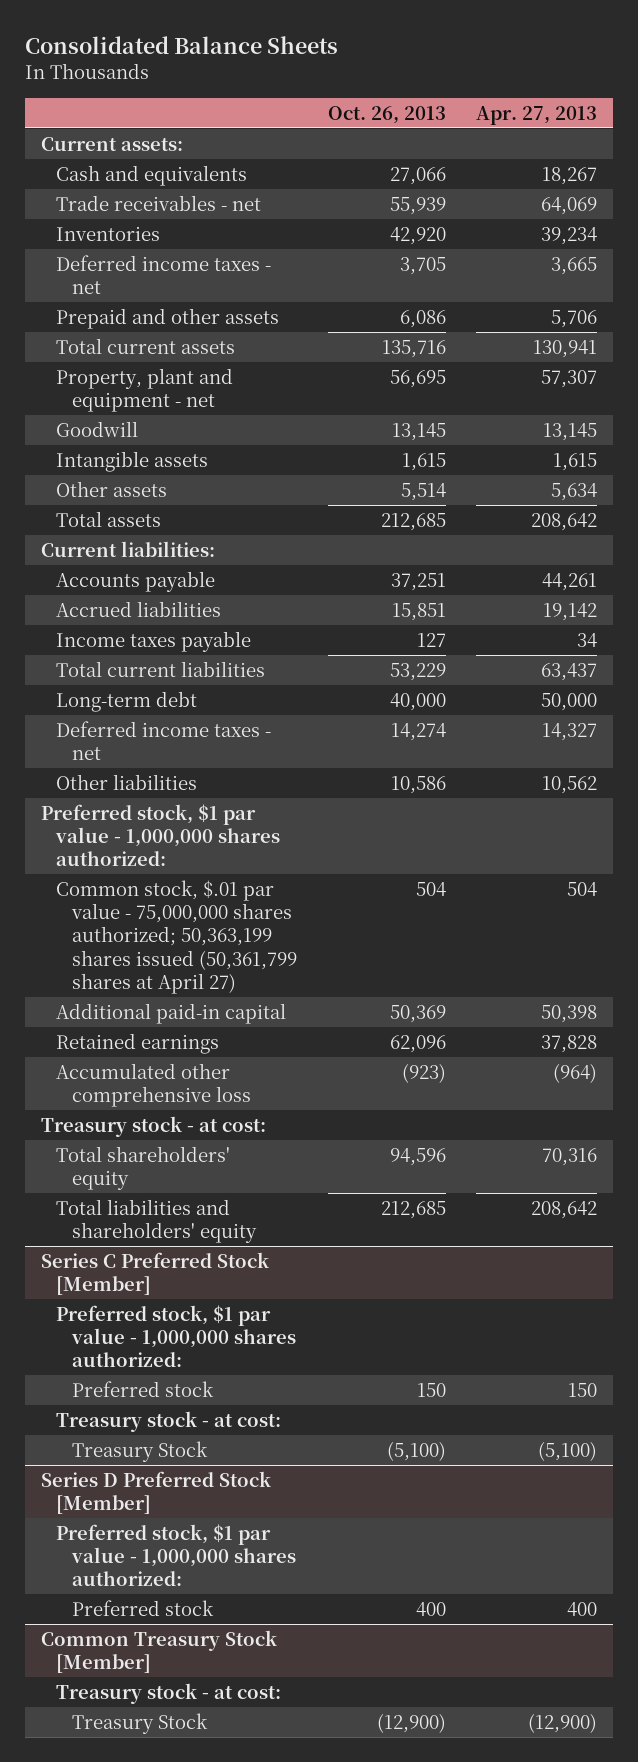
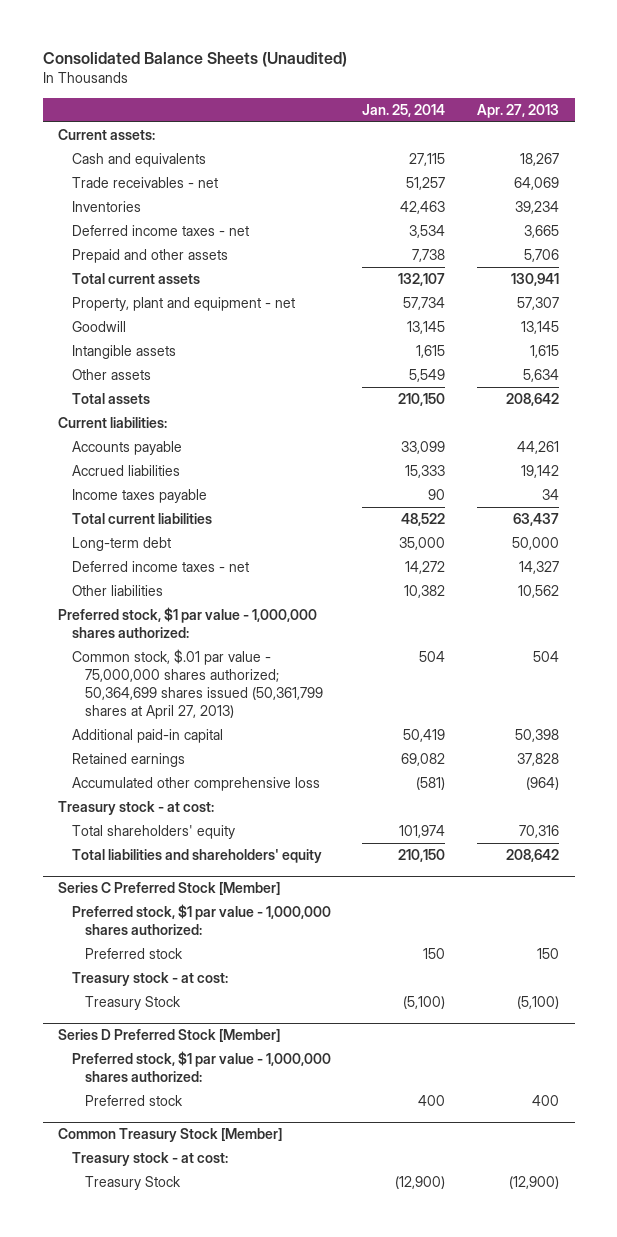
[25,36,339,55] Consolidated Balance Sheets -> [42,52,347,68] Consolidated Balance Sheets (Unaudited)
[327,105,446,124] Oct. 26, 2013 -> none
none -> [362,103,446,117] Jan. 25, 2014
[56,879,298,995] Common stock, $.01 par value - 75,000,000 shares authorized; 50,363,199 shares issued (50,361,799 shares at April 27) -> [71,649,324,720] Common stock, $.01 par value - 75,000,000 shares authorized; 50,364,699 shares issued (50,361,799 shares at April 27, 2013)

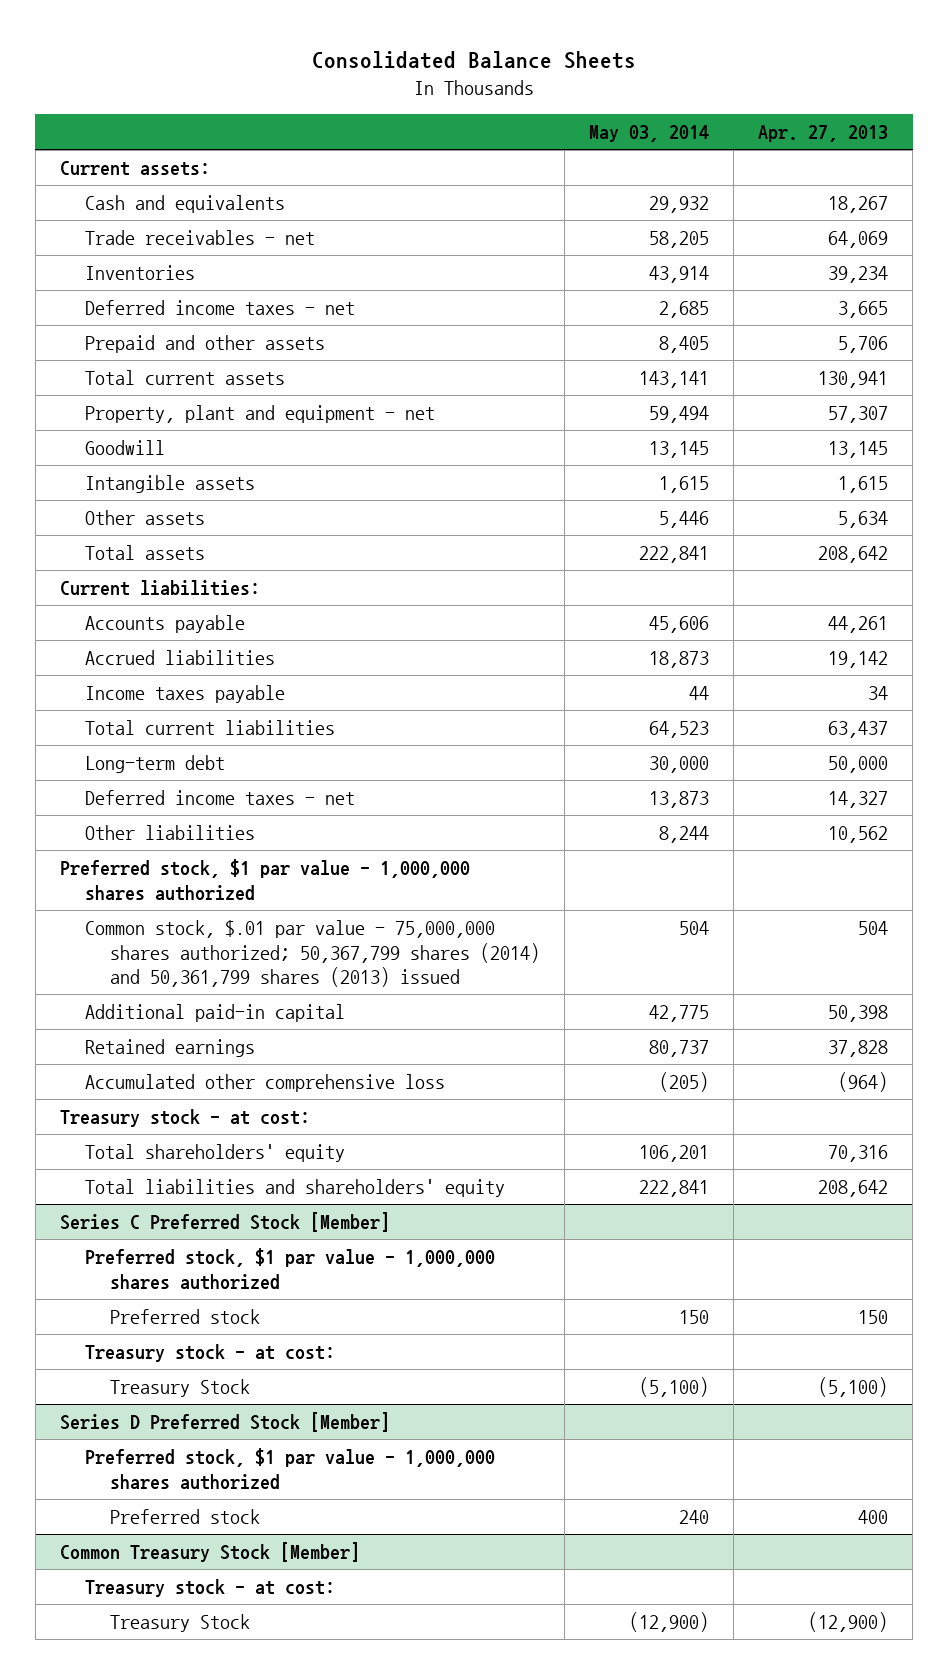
[42,52,347,68] Consolidated Balance Sheets (Unaudited) -> [311,50,636,69] Consolidated Balance Sheets
[362,103,446,117] Jan. 25, 2014 -> none
none -> [588,125,709,143] May 03, 2014
[58,607,318,639] Preferred stock, $1 par value - 1,000,000 shares authorized: -> [60,858,471,901] Preferred stock, $1 par value - 1,000,000 shares authorized
[71,649,324,720] Common stock, $.01 par value - 75,000,000 shares authorized; 50,364,699 shares issued (50,361,799 shares at April 27, 2013) -> [84,919,540,988] Common stock, $.01 par value - 75,000,000 shares authorized; 50,367,799 shares (2014) and 50,361,799 shares (2013) issued
[71,904,331,936] Preferred stock, $1 par value - 1,000,000 shares authorized: -> [84,1247,495,1290] Preferred stock, $1 par value - 1,000,000 shares authorized
[71,1051,331,1083] Preferred stock, $1 par value - 1,000,000 shares authorized: -> [84,1447,495,1490] Preferred stock, $1 par value - 1,000,000 shares authorized

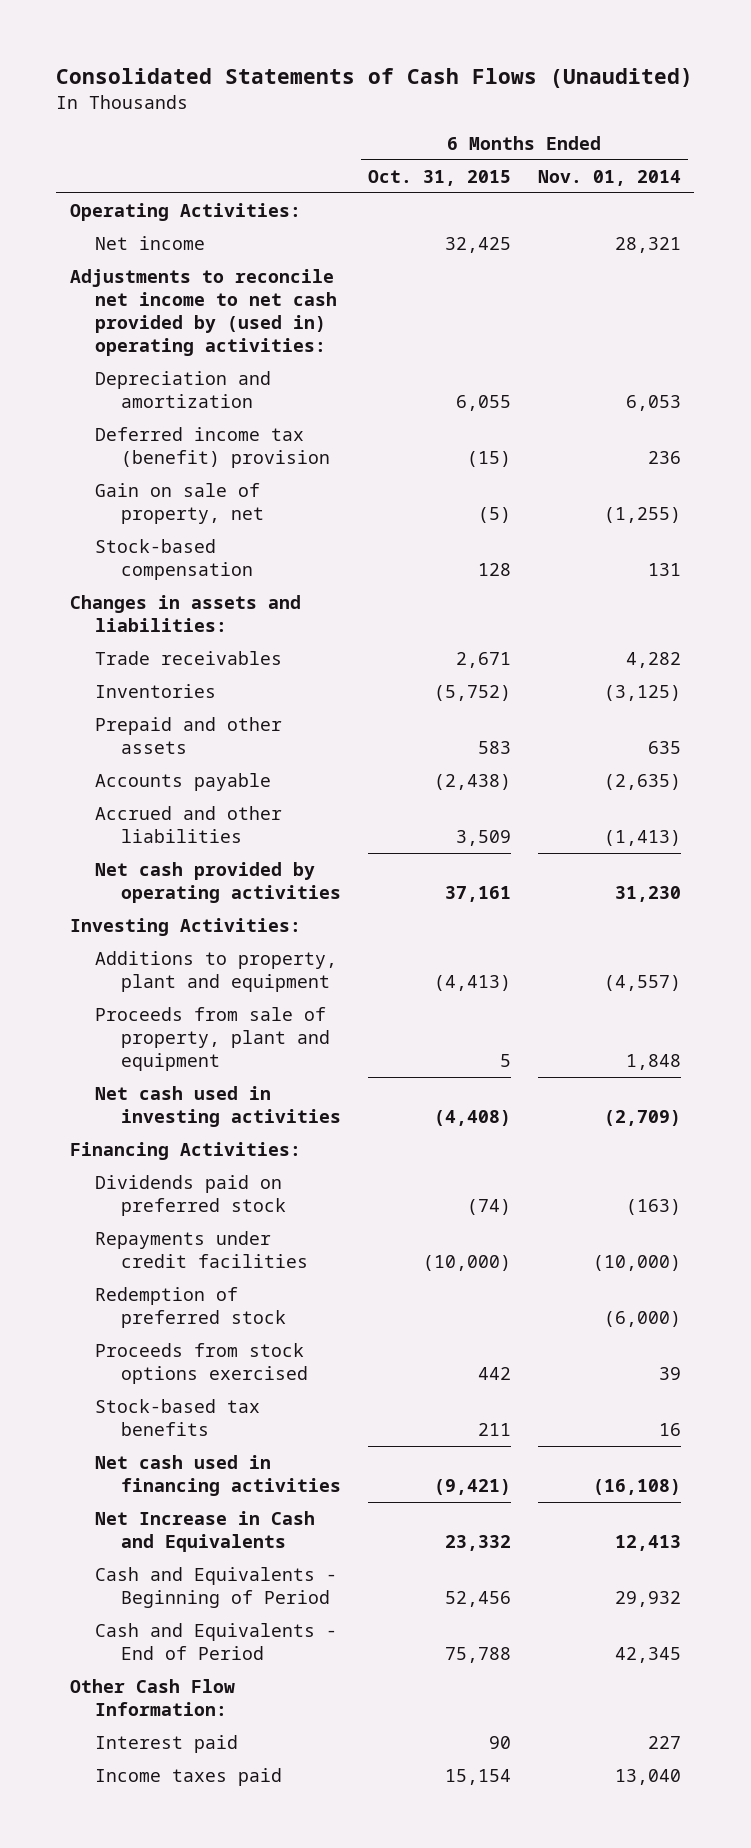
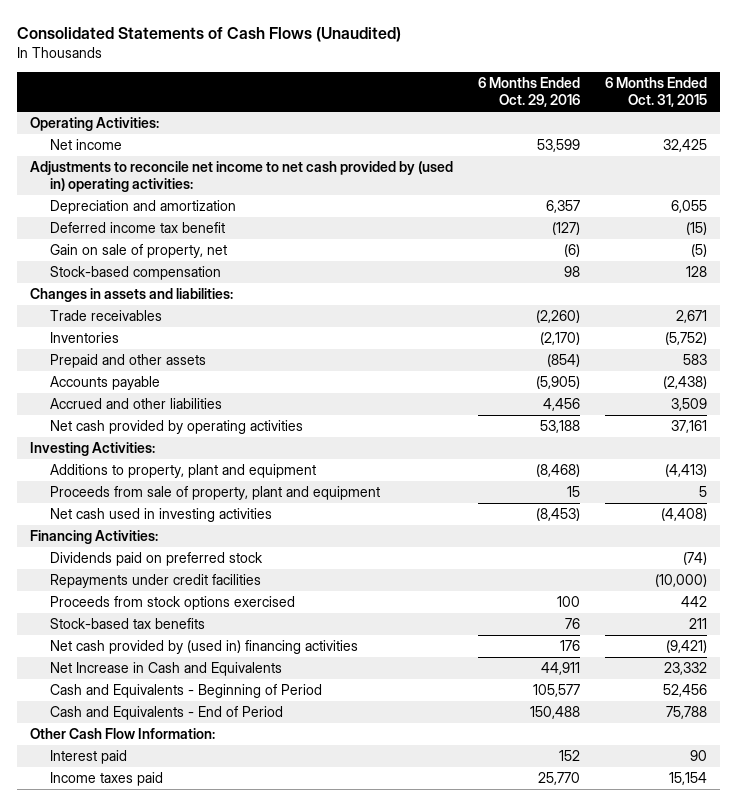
[537,169,681,186] Nov. 01, 2014 -> none
none -> [478,77,581,108] 6 Months Ended Oct. 29, 2016
[95,426,330,468] Deferred income tax (benefit) provision -> [49,222,225,234] Deferred income tax benefit
[95,1286,286,1328] Redemption of preferred stock -> none
[95,1454,341,1496] Net cash used in financing activities -> [49,640,358,655] Net cash provided by (used in) financing activities

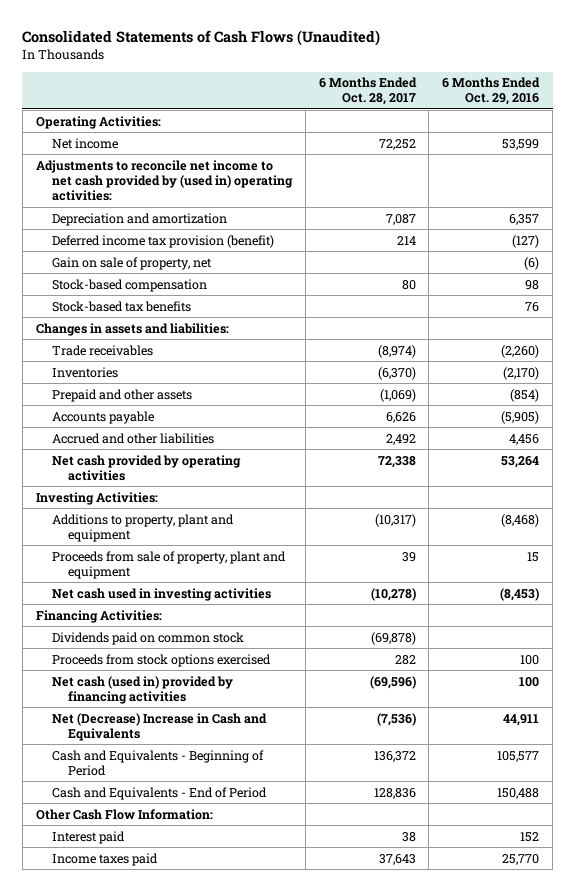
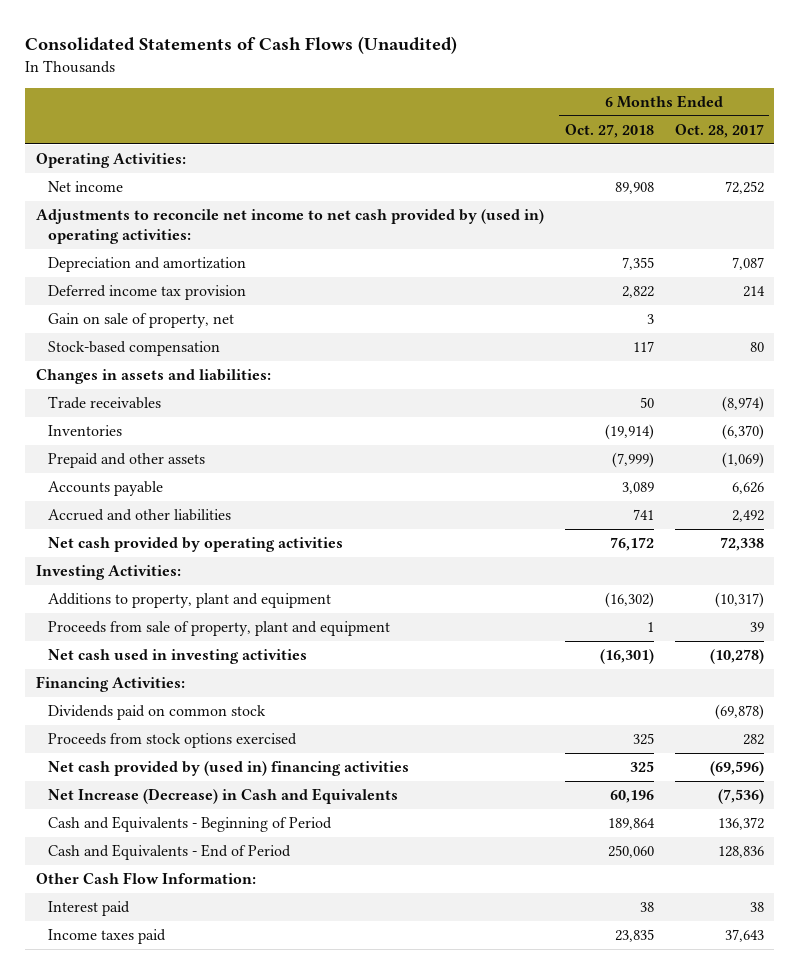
[442,77,541,106] 6 Months Ended Oct. 29, 2016 -> none
none -> [564,124,654,139] Oct. 27, 2018
[51,234,274,248] Deferred income tax provision (benefit) -> [48,285,247,301] Deferred income tax provision
[51,300,191,312] Stock-based tax benefits -> none
[51,675,233,704] Net cash (used in) provided by financing activities -> [48,761,410,777] Net cash provided by (used in) financing activities
[51,712,267,741] Net (Decrease) Increase in Cash and Equivalents -> [48,788,399,805] Net Increase (Decrease) in Cash and Equivalents

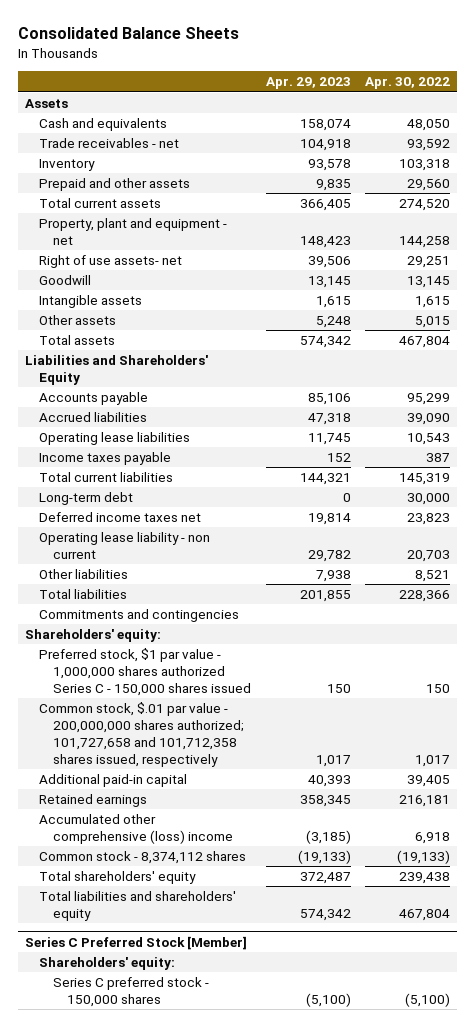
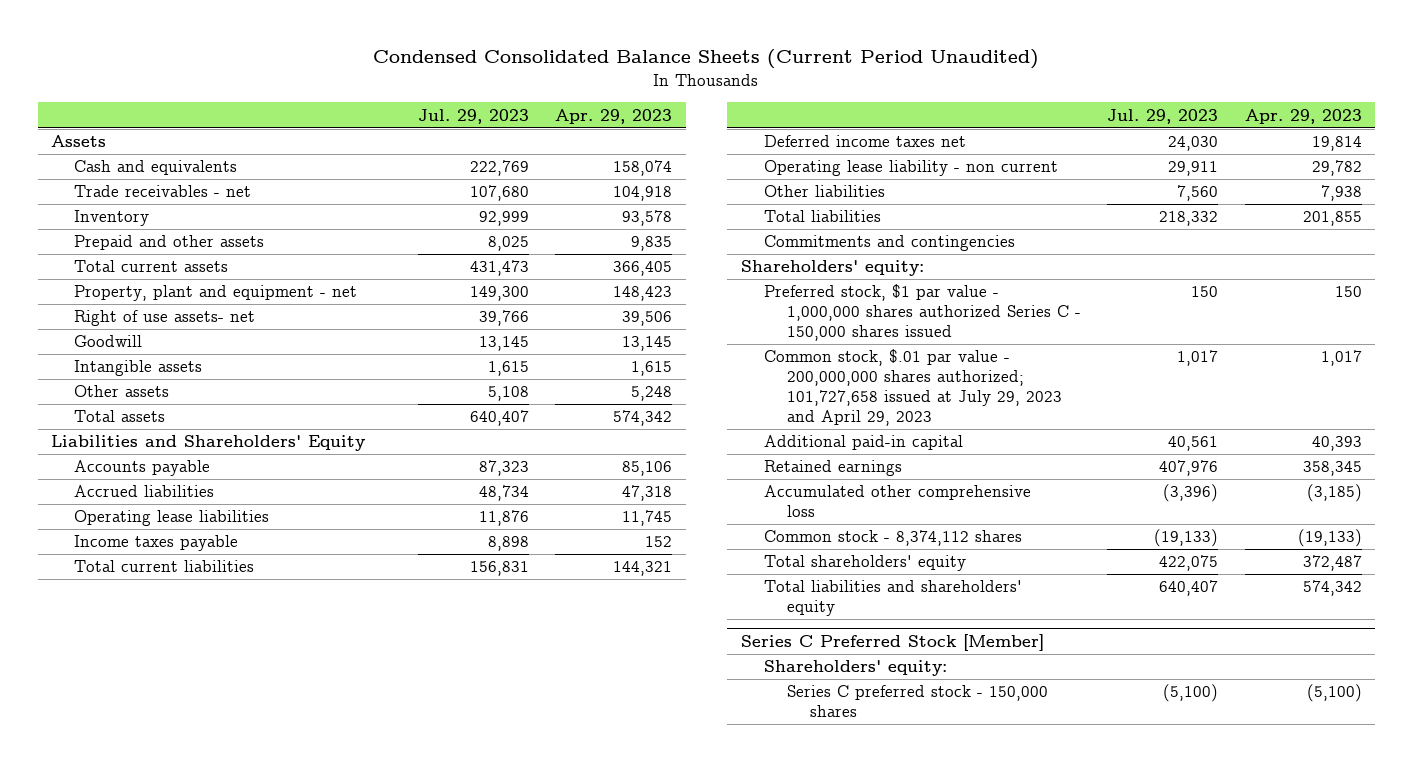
[17,27,239,40] Consolidated Balance Sheets -> [373,49,1040,70] Condensed Consolidated Balance Sheets (Current Period Unaudited)
[365,77,451,90] Apr. 30, 2022 -> none
none -> [417,108,529,124] Jul. 29, 2023
[39,492,134,506] Long-term debt -> none
[39,702,245,767] Common stock, $.01 par value - 200,000,000 shares authorized; 101,727,658 and 101,712,358 shares issued, respectively -> [763,349,1062,426] Common stock, $.01 par value - 200,000,000 shares authorized; 101,727,658 issued at July 29, 2023 and April 29, 2023
[39,814,234,844] Accumulated other comprehensive (loss) income -> [763,485,1031,518] Accumulated other comprehensive loss

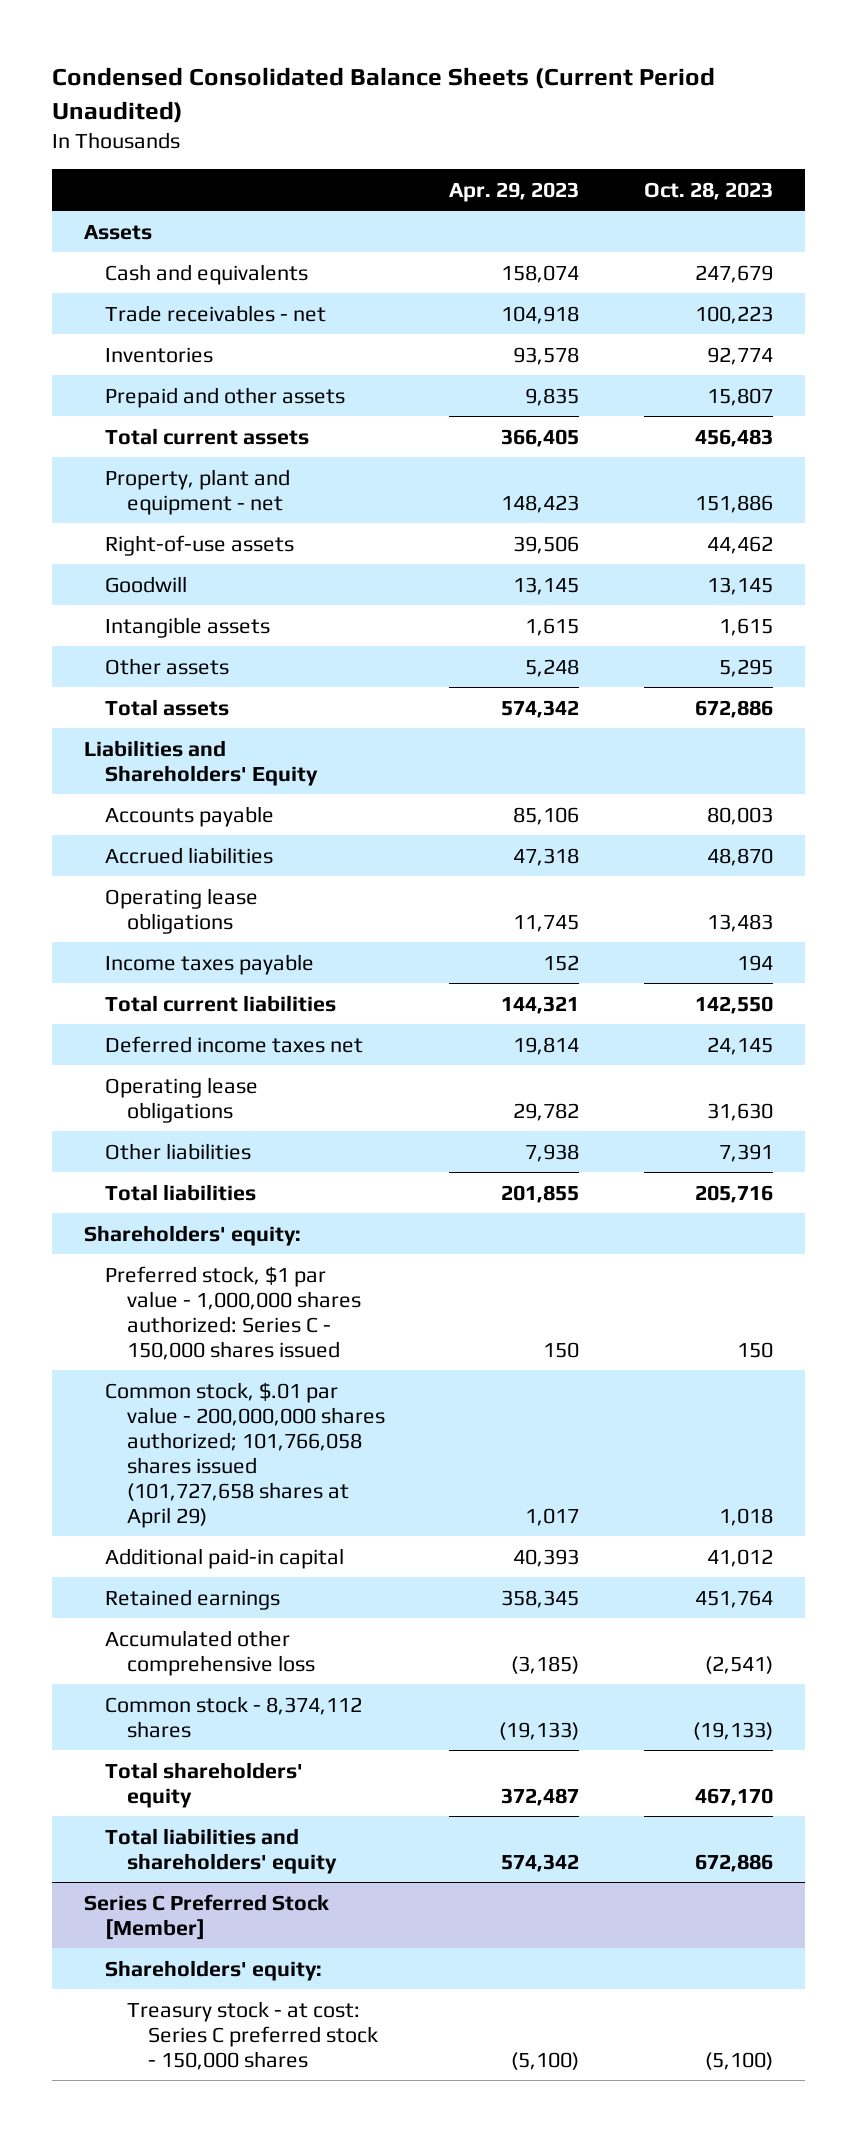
[417,108,529,124] Jul. 29, 2023 -> none
none -> [643,181,773,200] Oct. 28, 2023
[74,210,150,227] Inventory -> [105,346,214,363] Inventories
[74,310,256,327] Right of use assets- net -> [105,534,295,556] Right-of-use assets
[74,510,270,527] Operating lease liabilities -> [105,887,259,934] Operating lease obligations
[763,160,1058,177] Operating lease liability - non current -> [105,1076,259,1123] Operating lease obligations
[763,235,1015,252] Commitments and contingencies -> none
[763,284,1081,341] Preferred stock, $1 par value - 1,000,000 shares authorized Series C - 150,000 shares issued -> [105,1265,361,1360] Preferred stock, $1 par value - 1,000,000 shares authorized: Series C - 150,000 shares issued
[763,349,1062,426] Common stock, $.01 par value - 200,000,000 shares authorized; 101,727,658 issued at July 29, 2023 and April 29, 2023 -> [105,1381,385,1528] Common stock, $.01 par value - 200,000,000 shares authorized; 101,766,058 shares issued (101,727,658 shares at April 29)
[786,685,1048,718] Series C preferred stock - 150,000 shares -> [126,2000,379,2070] Treasury stock - at cost: Series C preferred stock - 150,000 shares

